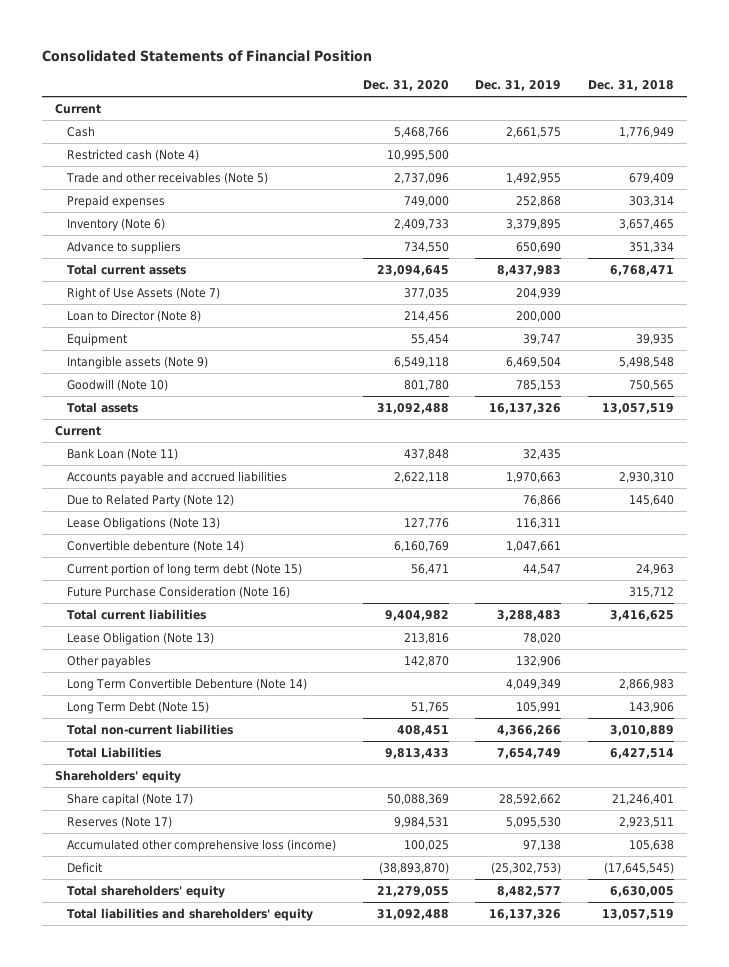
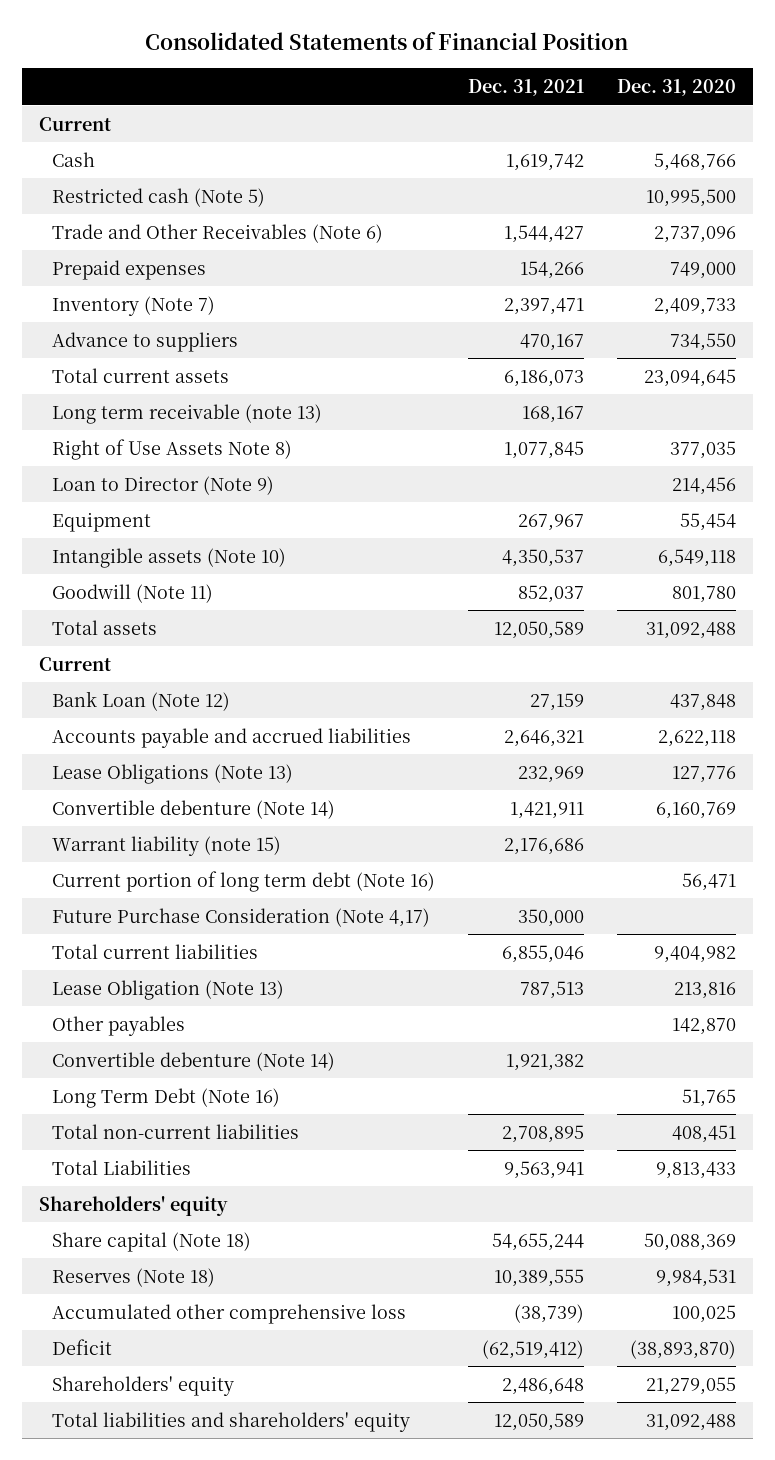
[475,79,562,91] Dec. 31, 2019 -> none
[587,79,674,91] Dec. 31, 2018 -> none
none -> [467,79,584,97] Dec. 31, 2021
[67,149,200,162] Restricted cash (Note 4) -> [51,187,265,207] Restricted cash (Note 5)
[66,172,269,185] Trade and other receivables (Note 5) -> [51,223,383,243] Trade and Other Receivables (Note 6)
[67,218,166,232] Inventory (Note 6) -> [51,295,215,316] Inventory (Note 7)
none -> [51,403,322,424] Long term receivable (note 13)
[67,287,221,301] Right of Use Assets (Note 7) -> [51,438,292,460] Right of Use Assets Note 8)
[67,310,202,323] Loan to Director (Note 8) -> [51,475,274,495] Loan to Director (Note 9)
[67,356,209,370] Intangible assets (Note 9) -> [51,547,286,568] Intangible assets (Note 10)
[67,379,169,392] Goodwill (Note 10) -> [51,583,213,603] Goodwill (Note 11)
[67,448,179,461] Bank Loan (Note 11) -> [51,690,230,711] Bank Loan (Note 12)
[67,494,235,508] Due to Related Party (Note 12) -> none
none -> [51,835,281,856] Warrant liability (note 15)
[67,563,303,577] Current portion of long term debt (Note 15) -> [51,870,435,892] Current portion of long term debt (Note 16)
[67,586,291,599] Future Purchase Consideration (Note 16) -> [51,907,430,927] Future Purchase Consideration (Note 4,17)
[67,678,308,692] Long Term Convertible Debenture (Note 14) -> [51,1051,335,1071] Convertible debenture (Note 14)
[67,701,210,715] Long Term Debt (Note 15) -> [51,1087,280,1108] Long Term Debt (Note 16)
[67,793,194,807] Share capital (Note 17) -> [51,1231,251,1252] Share capital (Note 18)
[67,816,173,829] Reserves (Note 17) -> [51,1267,215,1287] Reserves (Note 18)
[67,839,337,853] Accumulated other comprehensive loss (income) -> [51,1303,406,1324] Accumulated other comprehensive loss
[67,885,226,899] Total shareholders' equity -> [51,1375,234,1396] Shareholders' equity

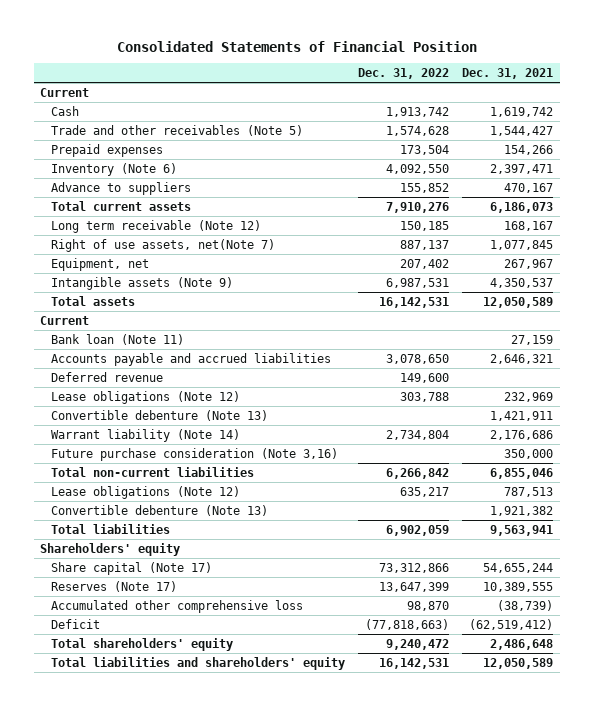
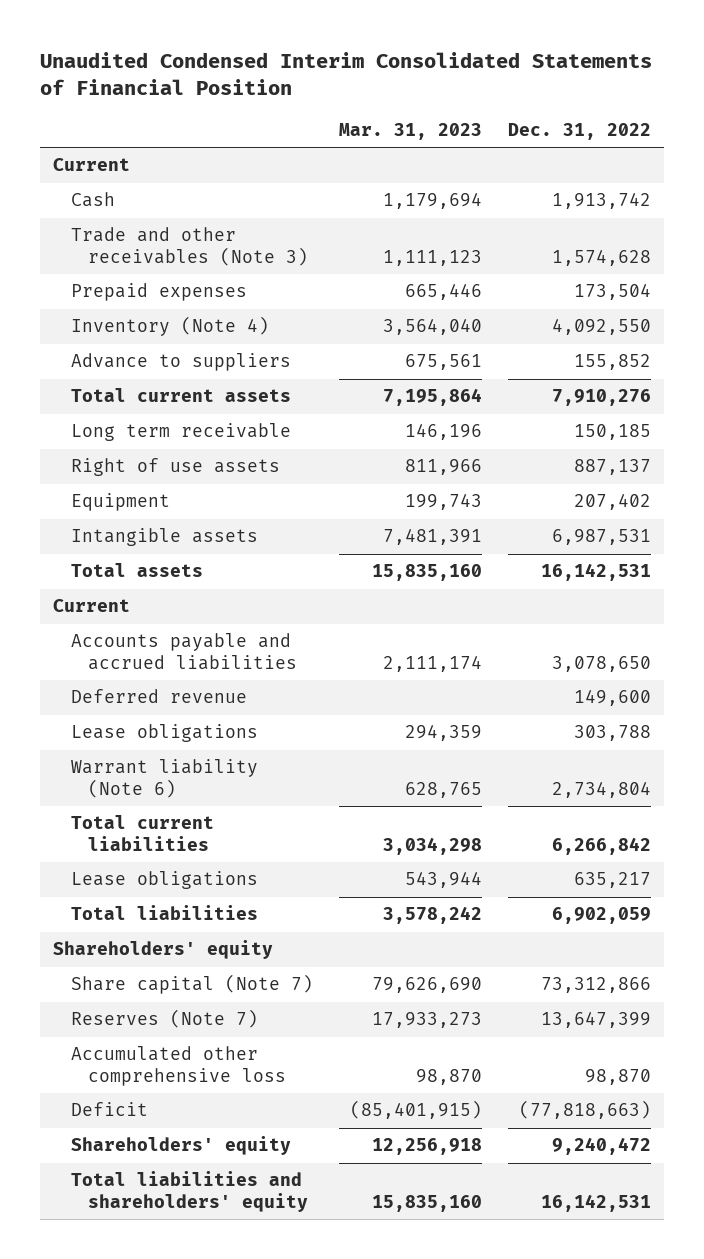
[116,40,477,52] Consolidated Statements of Financial Position -> [40,51,653,95] Unaudited Condensed Interim Consolidated Statements of Financial Position
[462,68,554,80] Dec. 31, 2021 -> none
none -> [338,122,482,140] Mar. 31, 2023
[50,124,303,136] Trade and other receivables (Note 5) -> [70,227,308,267] Trade and other receivables (Note 3)
[50,162,177,176] Inventory (Note 6) -> [70,316,269,337] Inventory (Note 4)
[50,219,261,233] Long term receivable (Note 12) -> [70,423,291,442] Long term receivable
[50,238,275,252] Right of use assets, net(Note 7) -> [70,458,280,477] Right of use assets
[50,257,149,271] Equipment, net -> [70,493,170,512] Equipment
[50,276,233,290] Intangible assets (Note 9) -> [70,528,258,547] Intangible assets
[50,333,184,345] Bank loan (Note 11) -> none
[50,409,268,421] Convertible debenture (Note 13) -> none
[50,447,338,461] Future purchase consideration (Note 3,16) -> none
[50,504,268,516] Convertible debenture (Note 13) -> none
[50,390,240,404] Lease obligations (Note 12) -> [70,724,258,743] Lease obligations
[50,428,240,442] Warrant liability (Note 14) -> [70,759,258,799] Warrant liability (Note 6)
[50,466,254,477] Total non-current liabilities -> [70,815,214,852] Total current liabilities
[50,485,240,499] Lease obligations (Note 12) -> [70,871,258,890] Lease obligations
[50,561,212,575] Share capital (Note 17) -> [70,974,313,995] Share capital (Note 7)
[50,580,177,592] Reserves (Note 17) -> [70,1009,258,1029] Reserves (Note 7)
[50,637,233,651] Total shareholders' equity -> [70,1136,291,1156] Shareholders' equity

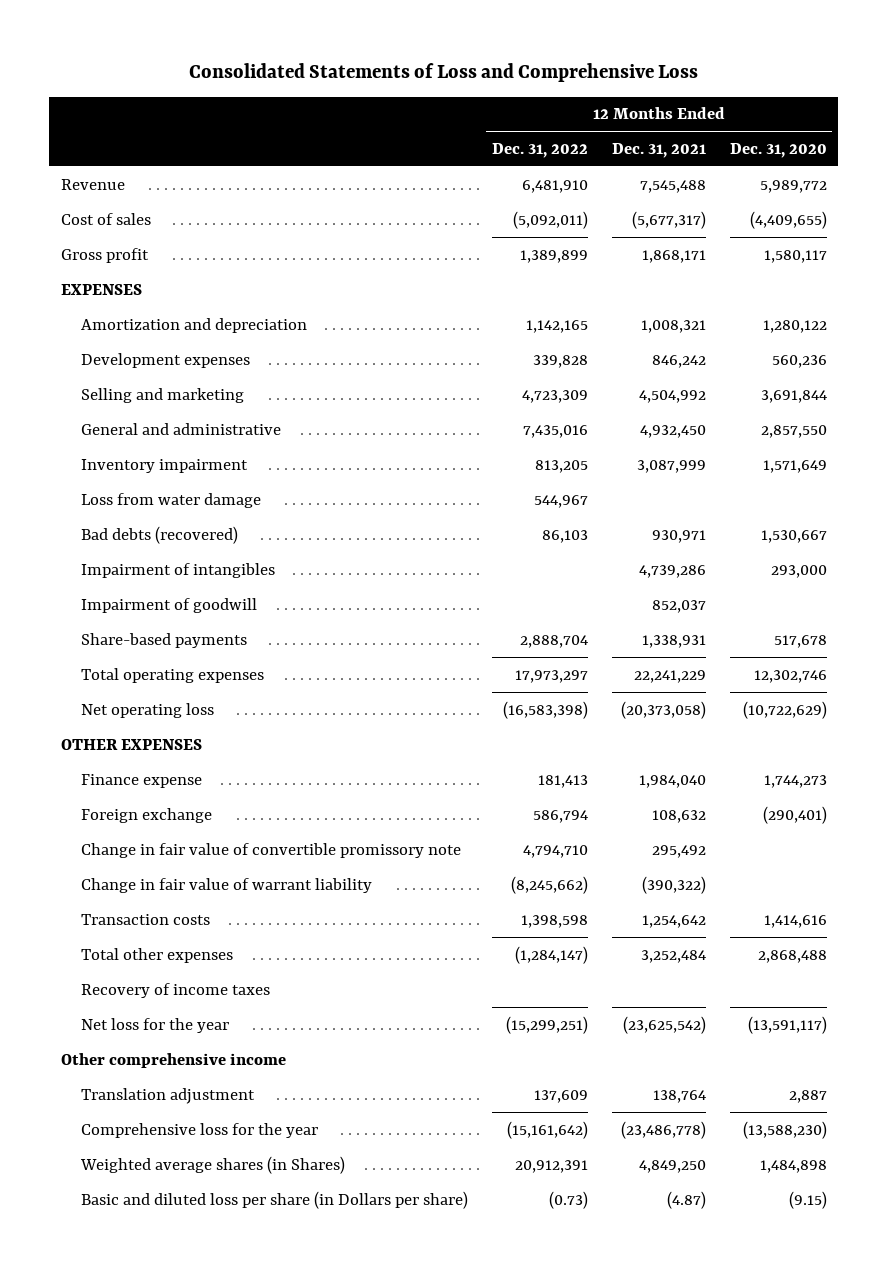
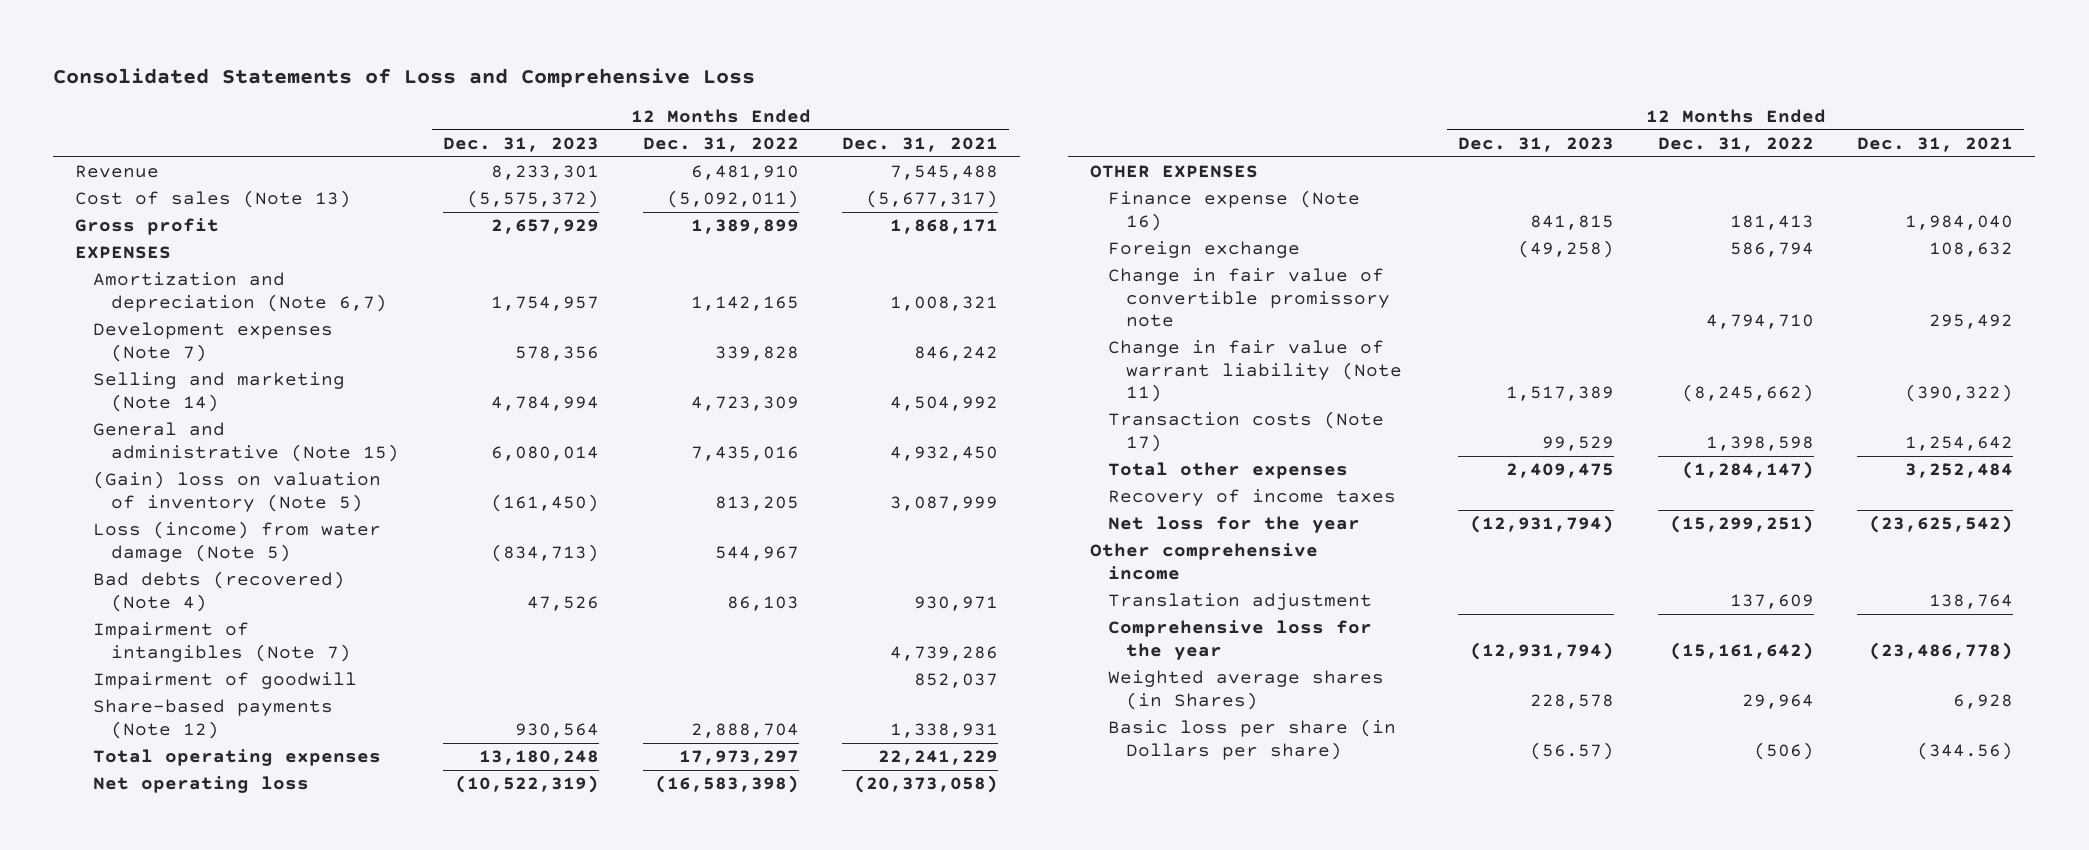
[729,142,827,158] Dec. 31, 2020 -> none
none -> [443,137,600,153] Dec. 31, 2023
[61,212,152,225] Cost of sales -> [75,190,352,209] Cost of sales (Note 13)
[81,317,308,333] Amortization and depreciation -> [93,272,388,312] Amortization and depreciation (Note 6,7)
[81,352,251,368] Development expenses -> [93,322,334,362] Development expenses (Note 7)
[81,387,245,403] Selling and marketing -> [93,372,346,412] Selling and marketing (Note 14)
[81,422,282,435] General and administrative -> [93,422,400,462] General and administrative (Note 15)
[81,458,249,473] Inventory impairment -> [93,471,382,512] (Gain) loss on valuation of inventory (Note 5)
[81,492,262,508] Loss from water damage -> [93,521,382,562] Loss (income) from water damage (Note 5)
[81,525,239,544] Bad debts (recovered) -> [93,571,346,612] Bad debts (recovered) (Note 4)
[81,562,276,578] Impairment of intangibles -> [93,622,352,662] Impairment of intangibles (Note 7)
[81,632,248,648] Share-based payments -> [93,699,334,739] Share-based payments (Note 12)
[81,773,203,788] Finance expense -> [1108,190,1361,231] Finance expense (Note 16)
[81,877,373,893] Change in fair value of warrant liability -> [1108,340,1403,403] Change in fair value of warrant liability (Note 11)
[81,913,211,925] Transaction costs -> [1108,411,1385,452] Transaction costs (Note 17)
[514,1159,588,1173] 20,912,391 -> [1741,693,1814,709] 29,964
[638,1159,706,1173] 4,849,250 -> [1953,693,2014,709] 6,928
[81,1190,469,1209] Basic and diluted loss per share (in Dollars per share) -> [1108,719,1397,760] Basic loss per share (in Dollars per share)
[548,1190,588,1209] (0.73) -> [1753,741,1814,760] (506)
[666,1190,706,1209] (4.87) -> [1917,741,2014,760] (344.56)

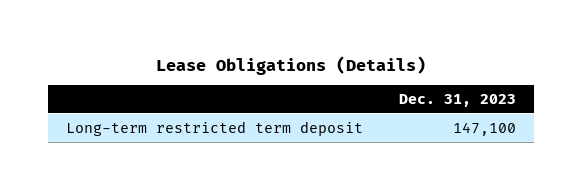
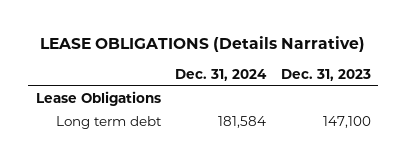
[156,55,427,75] Lease Obligations (Details) -> [40,35,366,52] LEASE OBLIGATIONS (Details Narrative)
none -> [175,68,268,81] Dec. 31, 2024
none -> [35,91,161,107] Lease Obligations
[66,120,364,136] Long-term restricted term deposit -> [55,116,162,130] Long term debt

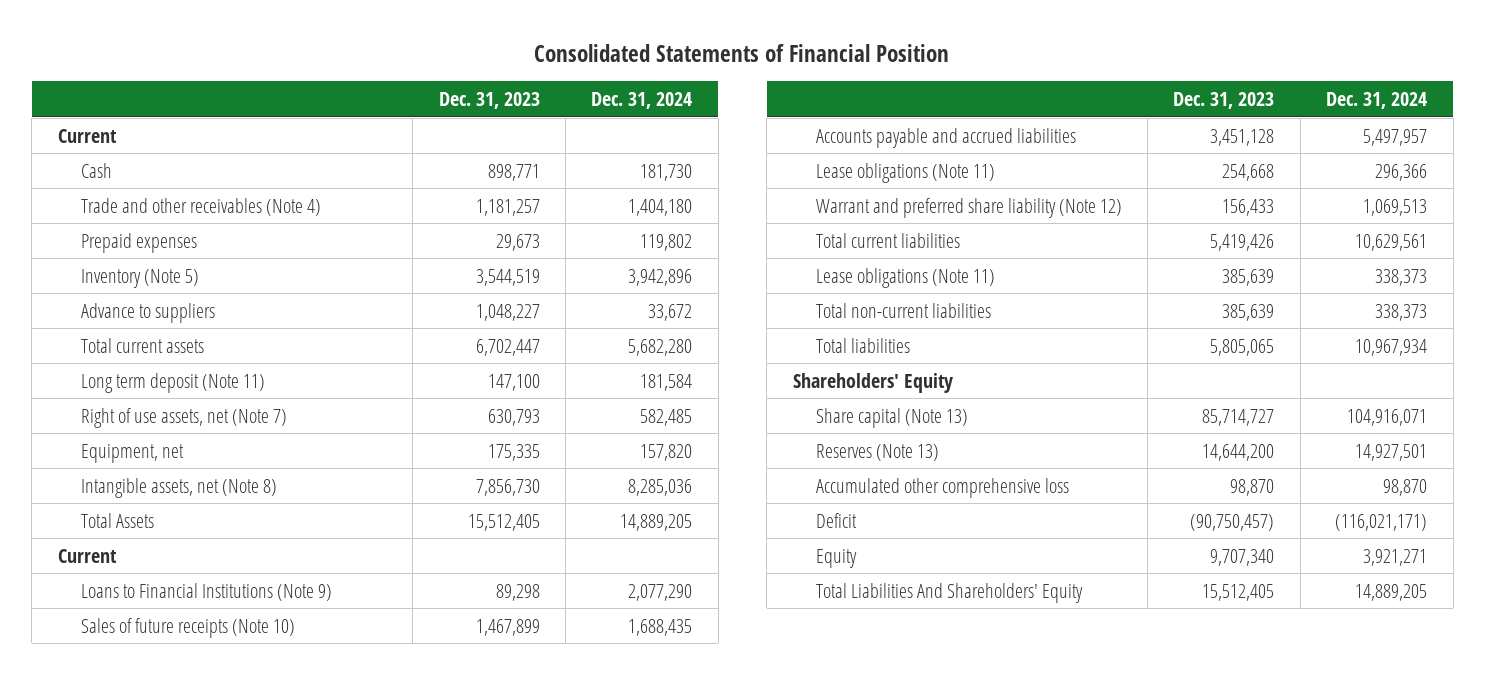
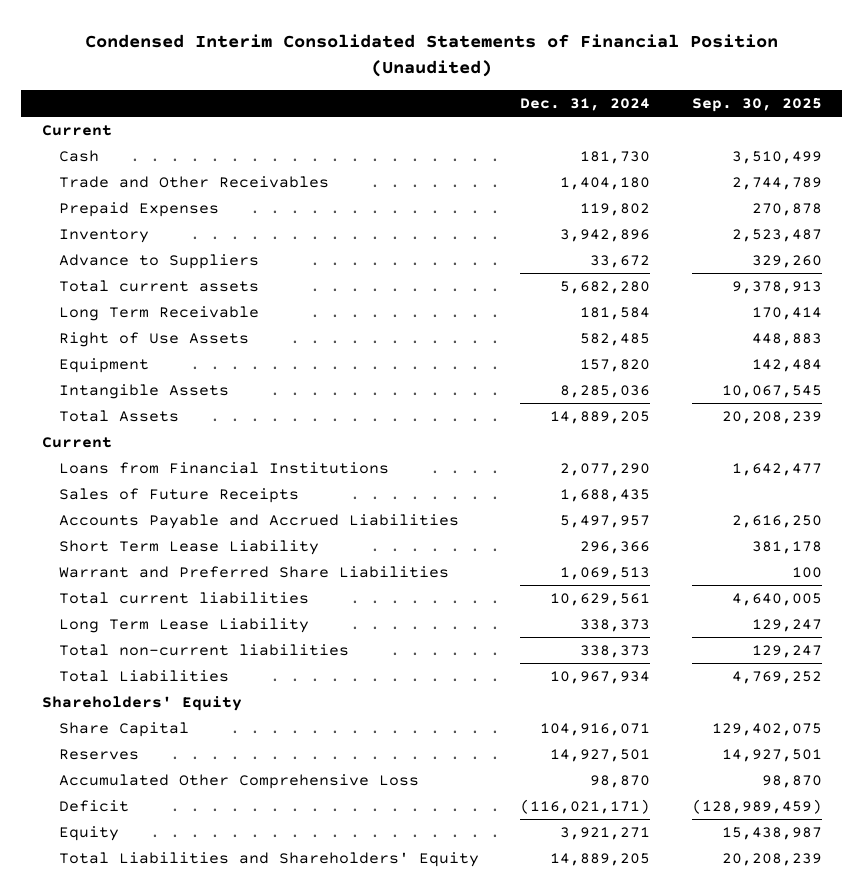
[534,43,950,62] Consolidated Statements of Financial Position -> [84,34,778,78] Condensed Interim Consolidated Statements of Financial Position (Unaudited)
[438,91,540,109] Dec. 31, 2023 -> none
none -> [691,97,822,112] Sep. 30, 2025
[80,197,321,216] Trade and other receivables (Note 4) -> [58,176,329,189] Trade and Other Receivables
[80,232,197,253] Prepaid expenses -> [58,202,219,218] Prepaid Expenses
[80,268,199,288] Inventory (Note 5) -> [58,229,149,244] Inventory
[80,302,215,323] Advance to suppliers -> [58,254,259,270] Advance to Suppliers
[80,372,265,393] Long term deposit (Note 11) -> [58,306,259,322] Long Term Receivable
[80,407,287,428] Right of use assets, net (Note 7) -> [58,332,249,348] Right of Use Assets
[80,443,184,463] Equipment, net -> [58,358,149,374] Equipment
[80,477,277,498] Intangible assets, net (Note 8) -> [58,384,229,400] Intangible Assets
[80,582,332,601] Loans to Financial Institutions (Note 9) -> [58,462,389,475] Loans from Financial Institutions
[80,617,295,638] Sales of future receipts (Note 10) -> [58,488,299,504] Sales of Future Receipts
[815,127,1076,148] Accounts payable and accrued liabilities -> [58,514,459,530] Accounts Payable and Accrued Liabilities
[815,162,995,183] Lease obligations (Note 11) -> [58,540,319,556] Short Term Lease Liability
[815,197,1122,218] Warrant and preferred share liability (Note 12) -> [58,566,449,579] Warrant and Preferred Share Liabilities
[815,267,995,288] Lease obligations (Note 11) -> [58,618,309,634] Long Term Lease Liability
[815,337,910,353] Total liabilities -> [58,670,229,683] Total Liabilities
[815,407,968,428] Share capital (Note 13) -> [58,722,189,738] Share Capital
[815,443,939,461] Reserves (Note 13) -> [58,749,139,761] Reserves
[815,477,1069,498] Accumulated other comprehensive loss -> [58,774,419,790] Accumulated Other Comprehensive Loss
[815,582,1083,603] Total Liabilities And Shareholders' Equity -> [58,852,479,868] Total Liabilities and Shareholders' Equity

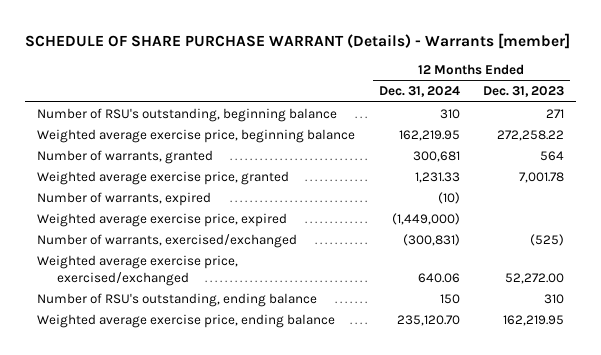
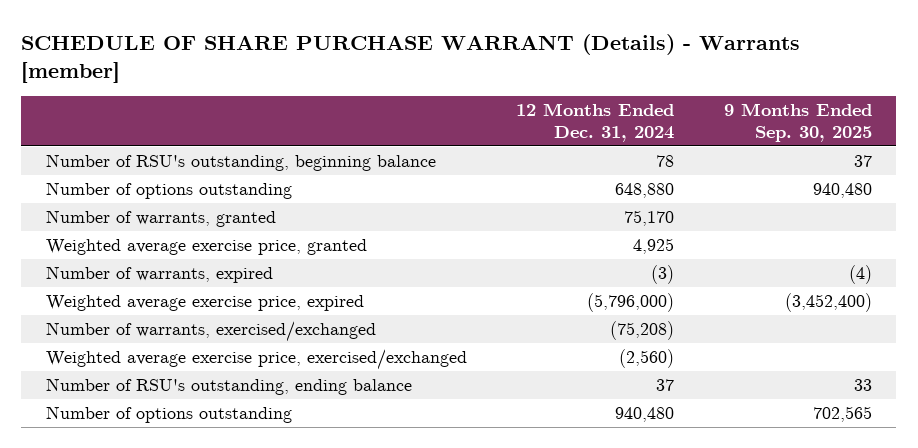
[483,86,565,98] Dec. 31, 2023 -> none
none -> [723,103,872,142] 9 Months Ended Sep. 30, 2025
[37,128,356,143] Weighted average exercise price, beginning balance -> none
[37,313,336,328] Weighted average exercise price, ending balance -> none
[439,108,460,119] 310 -> [656,155,675,168] 78
none -> [46,182,293,200] Number of options outstanding
[412,150,460,162] 300,681 -> [624,210,675,227] 75,170
[414,171,460,183] 1,231.33 -> [633,238,675,255] 4,925
[437,191,460,204] (10) -> [651,265,675,285] (3)
[391,212,460,225] (1,449,000) -> [587,293,675,313] (5,796,000)
[402,233,460,246] (300,831) -> [610,321,675,341] (75,208)
[417,272,460,283] 640.06 -> [619,349,675,369] (2,560)
[439,293,460,304] 150 -> [656,379,675,392] 37
none -> [46,406,293,424] Number of options outstanding

